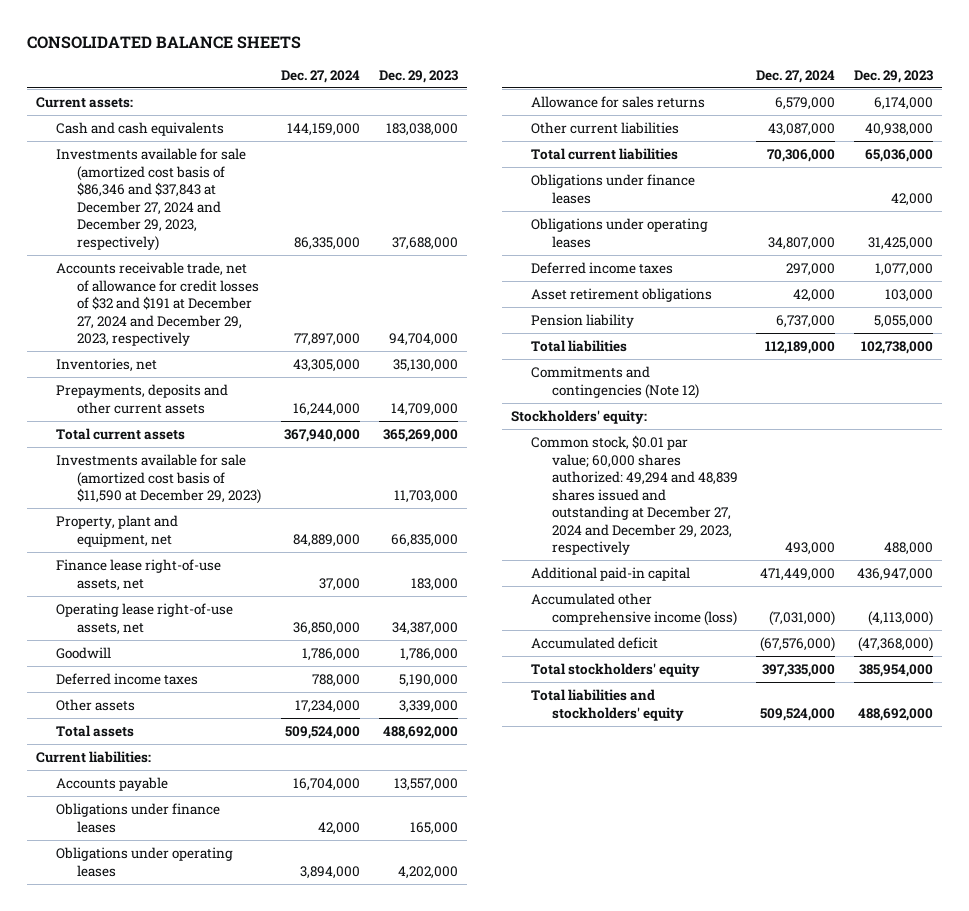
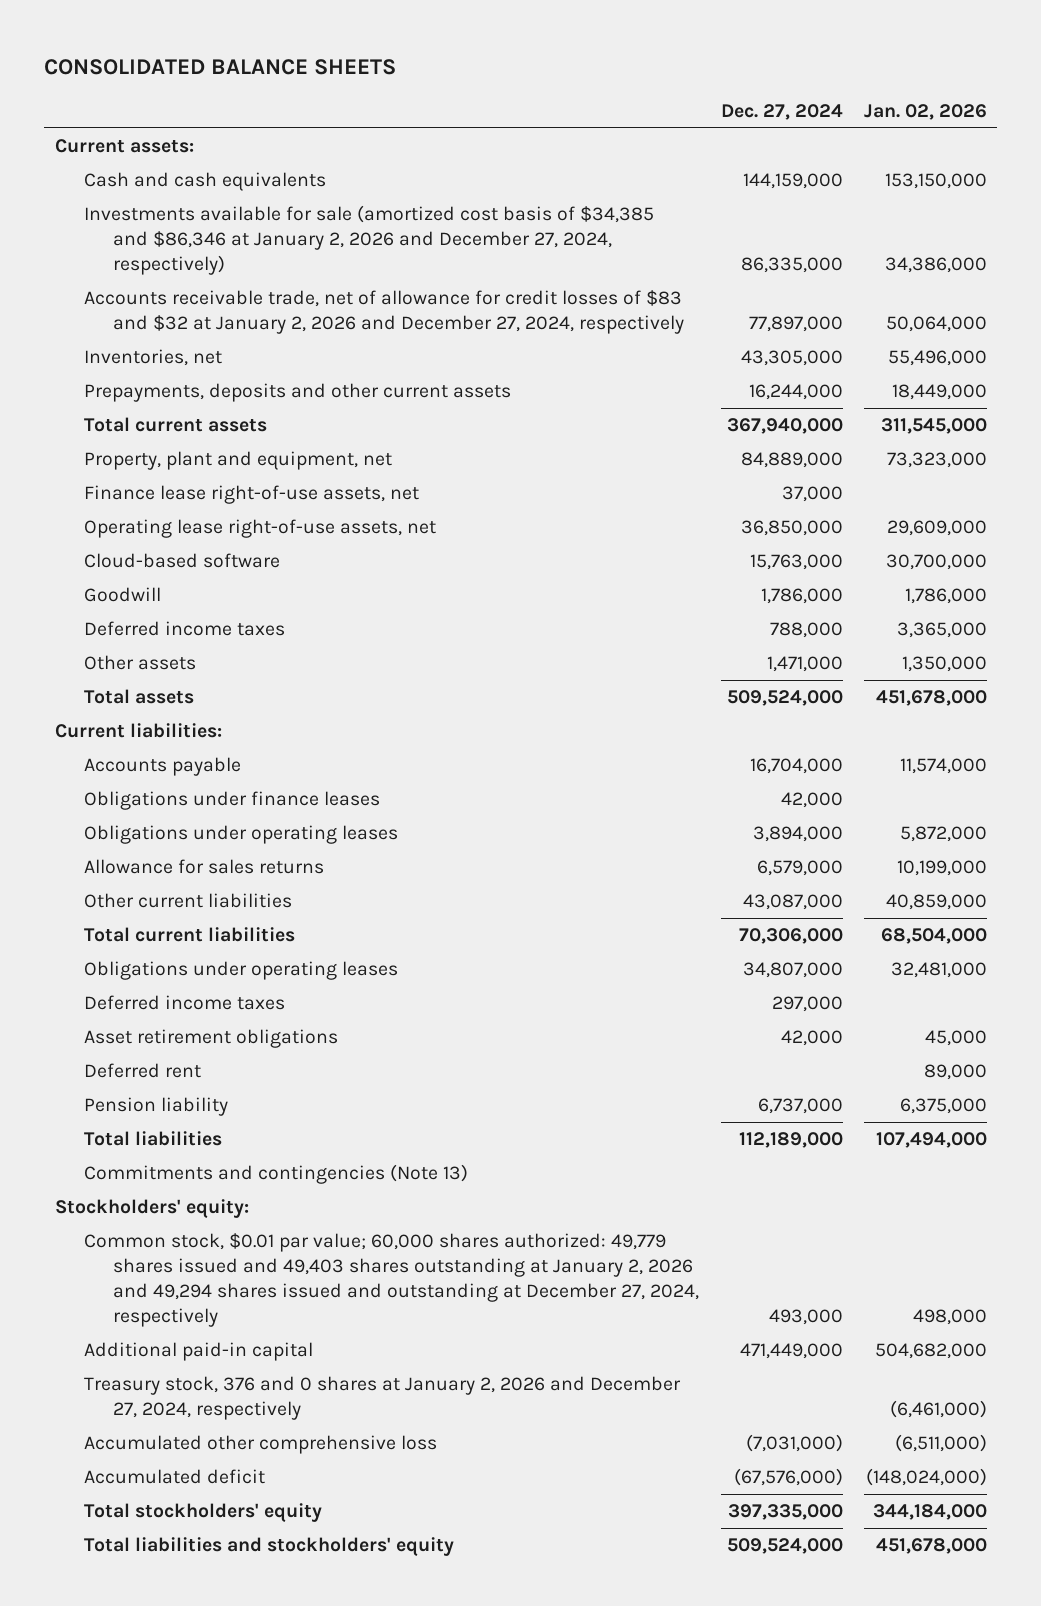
[378,69,458,83] Dec. 29, 2023 -> none
none -> [863,103,987,120] Jan. 02, 2026
[56,148,247,251] Investments available for sale (amortized cost basis of $86,346 and $37,843 at December 27, 2024 and December 29, 2023, respectively) -> [84,205,655,275] Investments available for sale (amortized cost basis of $34,385 and $86,346 at January 2, 2026 and December 27, 2024, respectively)
[56,262,259,347] Accounts receivable trade, net of allowance for credit losses of $32 and $191 at December 27, 2024 and December 29, 2023, respectively -> [84,290,685,335] Accounts receivable trade, net of allowance for credit losses of $83 and $32 at January 2, 2026 and December 27, 2024, respectively
[56,454,261,505] Investments available for sale (amortized cost basis of $11,590 at December 29, 2023) -> none
none -> [84,553,281,569] Cloud-based software
[295,700,361,714] 17,234,000 -> [766,656,843,673] 1,471,000
[531,174,696,204] Obligations under finance leases -> none
none -> [84,1063,202,1079] Deferred rent
[531,366,699,399] Commitments and contingencies (Note 12) -> [84,1164,469,1185] Commitments and contingencies (Note 13)
[531,435,738,556] Common stock, $0.01 par value; 60,000 shares authorized: 49,294 and 48,839 shares issued and outstanding at December 27, 2024 and December 29, 2023, respectively -> [84,1233,700,1327] Common stock, $0.01 par value; 60,000 shares authorized: 49,779 shares issued and 49,403 shares outstanding at January 2, 2026 and 49,294 shares issued and outstanding at December 27, 2024, respectively
none -> [84,1376,682,1421] Treasury stock, 376 and 0 shares at January 2, 2026 and December 27, 2024, respectively
[531,593,737,626] Accumulated other comprehensive income (loss) -> [84,1435,438,1455] Accumulated other comprehensive loss

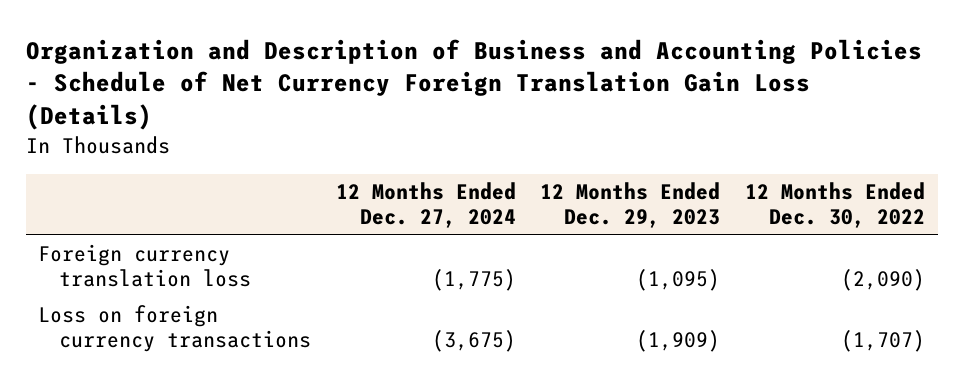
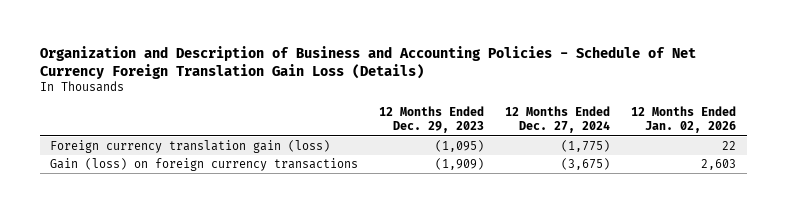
[745,182,926,228] 12 Months Ended Dec. 30, 2022 -> none
none -> [631,106,737,134] 12 Months Ended Jan. 02, 2026
[38,244,251,288] Foreign currency translation loss -> [50,140,331,154] Foreign currency translation gain (loss)
[38,305,311,353] Loss on foreign currency transactions -> [50,158,359,172] Gain (loss) on foreign currency transactions

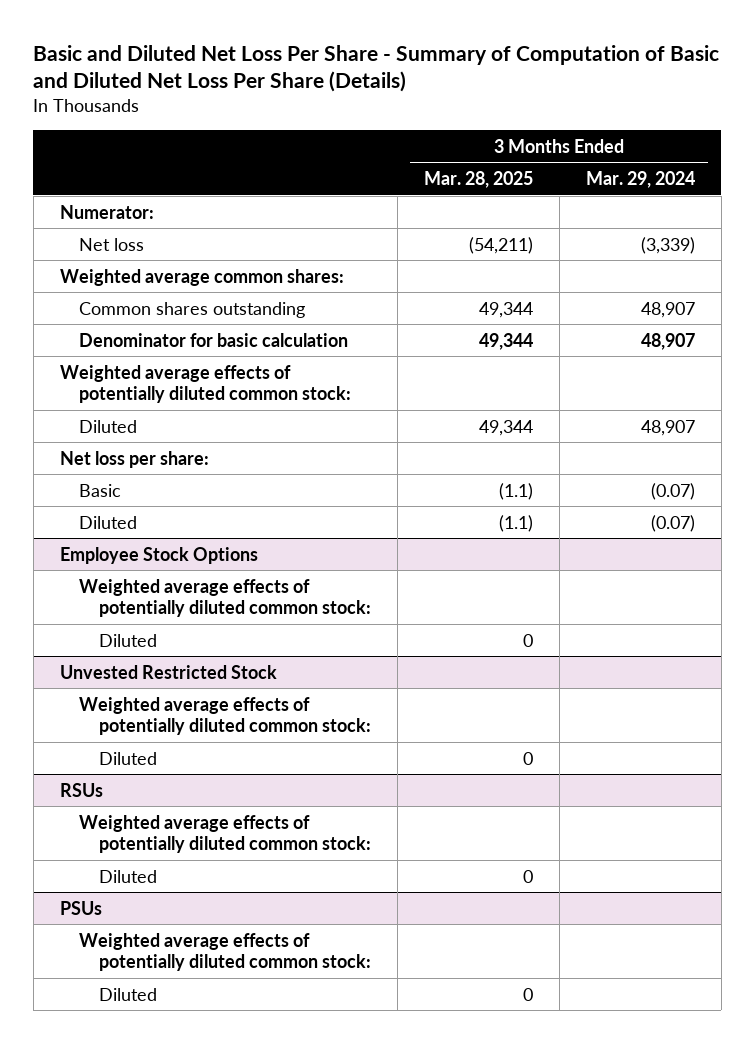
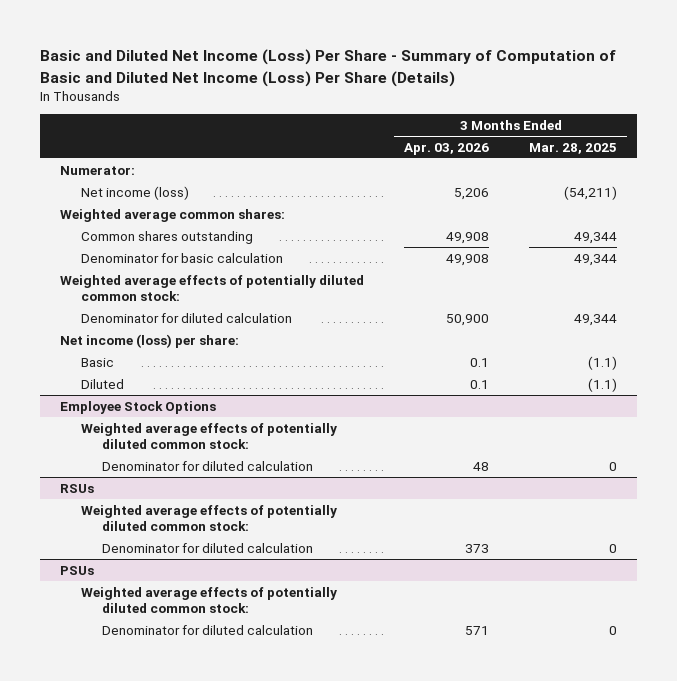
[33,44,720,93] Basic and Diluted Net Loss Per Share - Summary of Computation of Basic and Diluted Net Loss Per Share (Details) -> [40,49,617,87] Basic and Diluted Net Income (Loss) Per Share - Summary of Computation of Basic and Diluted Net Income (Loss) Per Share (Details)
[585,171,695,189] Mar. 29, 2024 -> none
none -> [404,142,490,155] Apr. 03, 2026
[79,237,145,251] Net loss -> [81,185,190,200] Net income (loss)
[79,419,138,433] Diluted -> [81,312,293,323] Denominator for diluted calculation
[59,450,209,468] Net loss per share: -> [60,333,240,348] Net income (loss) per share:
[59,664,277,679] Unvested Restricted Stock -> none
[79,696,371,736] Weighted average effects of potentially diluted common stock: -> none
[98,751,157,765] Diluted -> none
[98,633,157,647] Diluted -> [102,460,314,471] Denominator for diluted calculation
[98,869,157,883] Diluted -> [102,542,314,553] Denominator for diluted calculation
[98,987,157,1001] Diluted -> [102,624,314,635] Denominator for diluted calculation

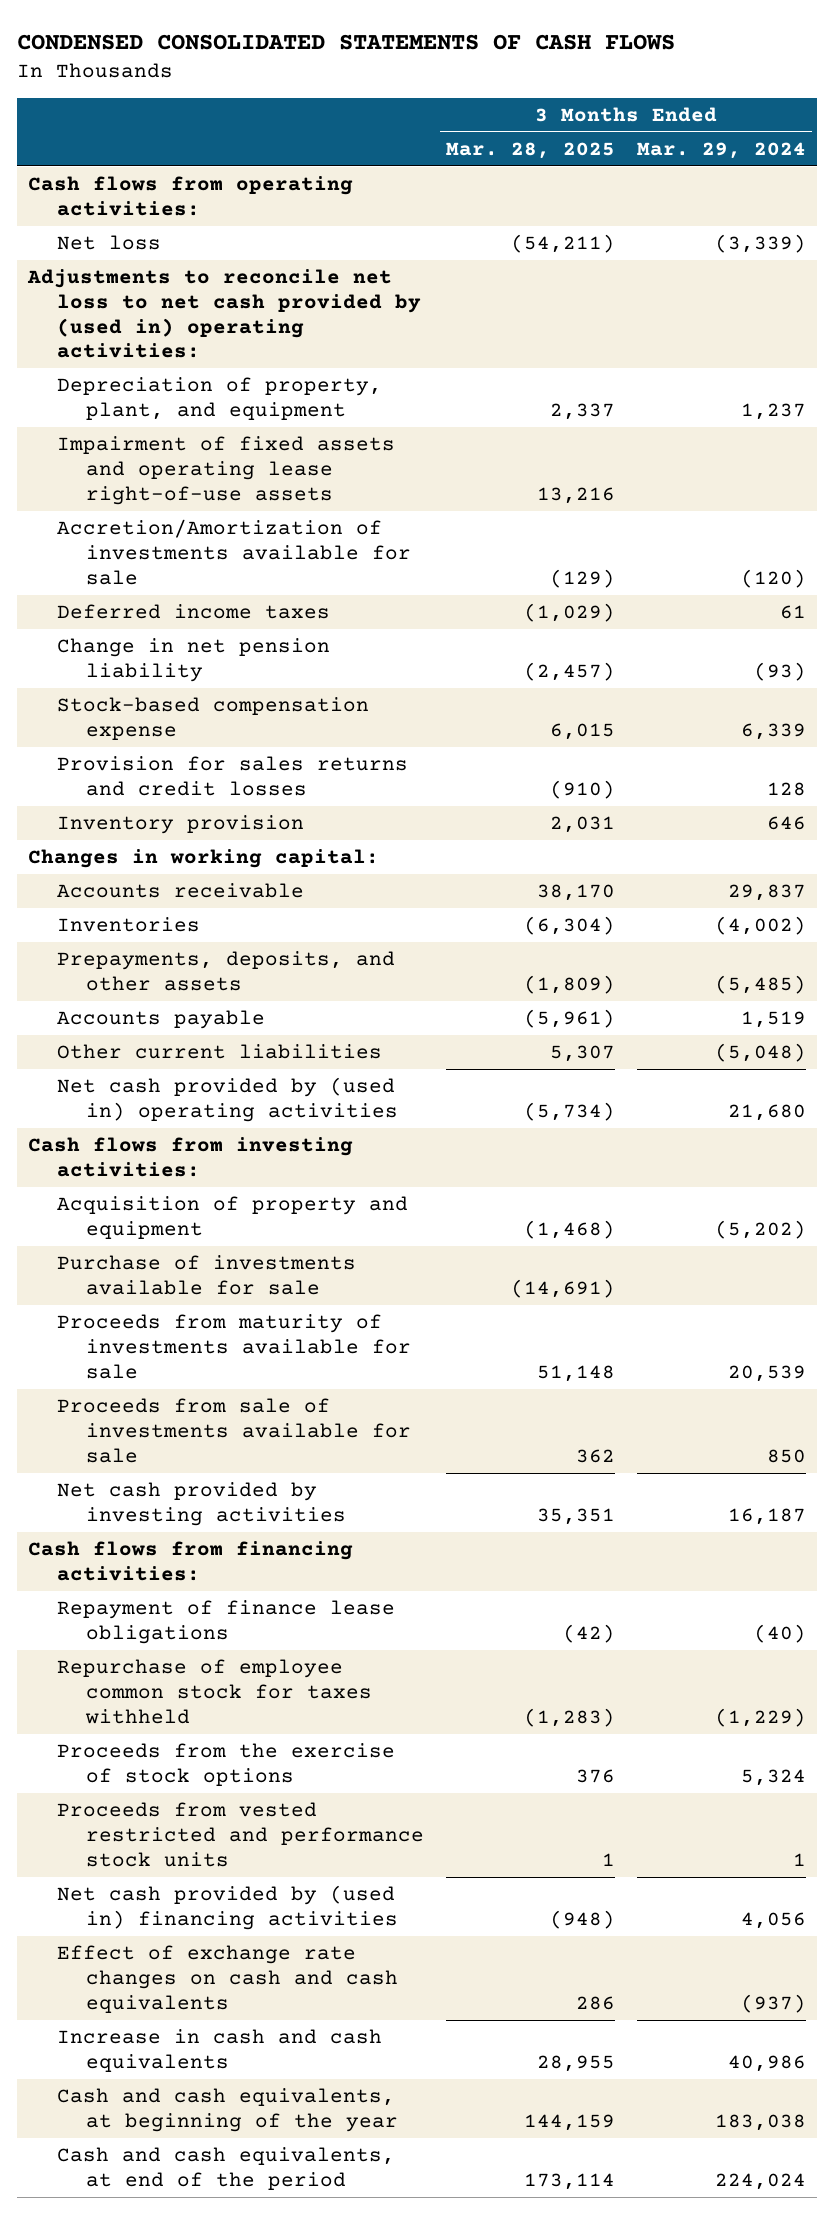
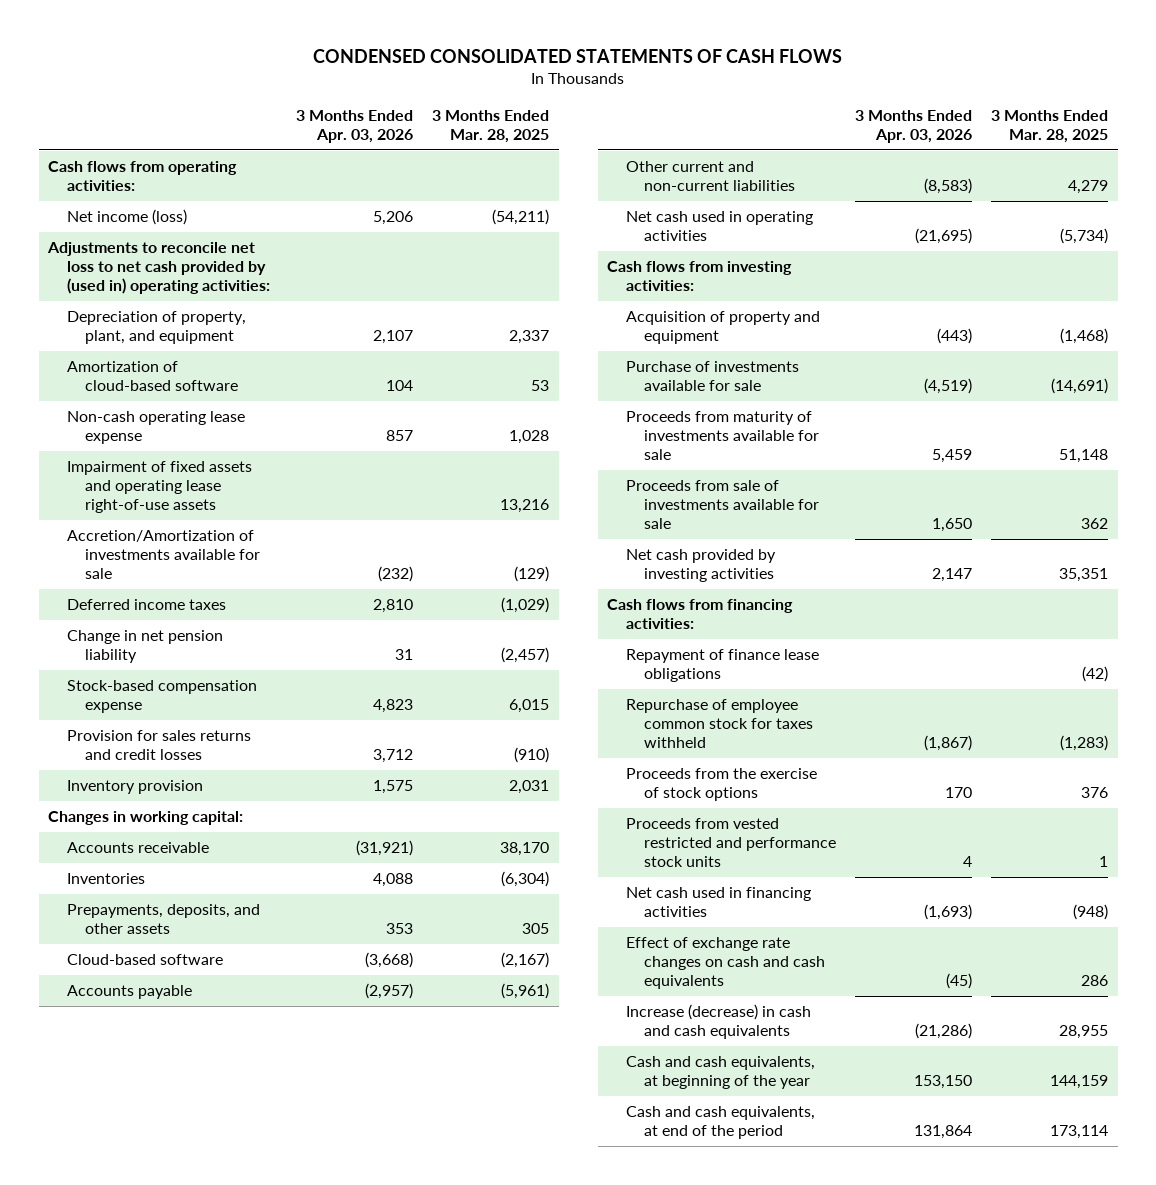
[637,141,807,159] Mar. 29, 2024 -> none
none -> [296,110,414,143] 3 Months Ended Apr. 03, 2026
[56,234,161,250] Net loss -> [66,209,187,226] Net income (loss)
none -> [66,361,239,391] Amortization of cloud-based software
none -> [66,411,245,444] Non-cash operating lease expense
[524,974,616,994] (1,809) -> [522,922,550,934] 305
none -> [66,954,223,966] Cloud-based software
[56,1043,382,1059] Other current liabilities -> [625,161,796,191] Other current and non-current liabilities
[550,1044,616,1062] 5,307 -> [1068,179,1109,194] 4,279
[56,1076,398,1122] Net cash provided by (used in) operating activities -> [625,211,813,241] Net cash used in operating activities
[56,1884,398,1930] Net cash provided by (used in) financing activities -> [625,887,811,917] Net cash used in financing activities
[56,2028,382,2072] Increase in cash and cash equivalents -> [625,1004,811,1039] Increase (decrease) in cash and cash equivalents

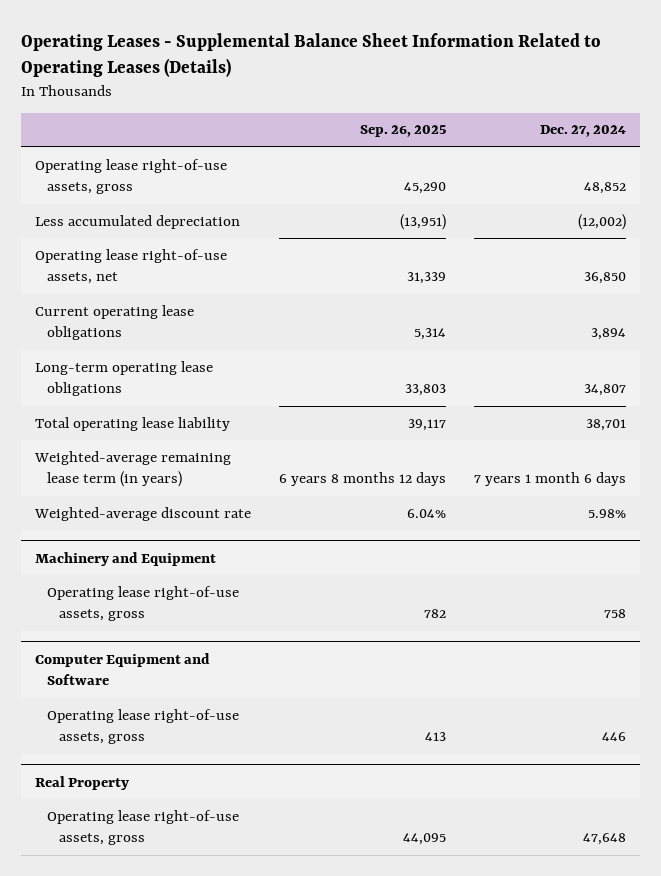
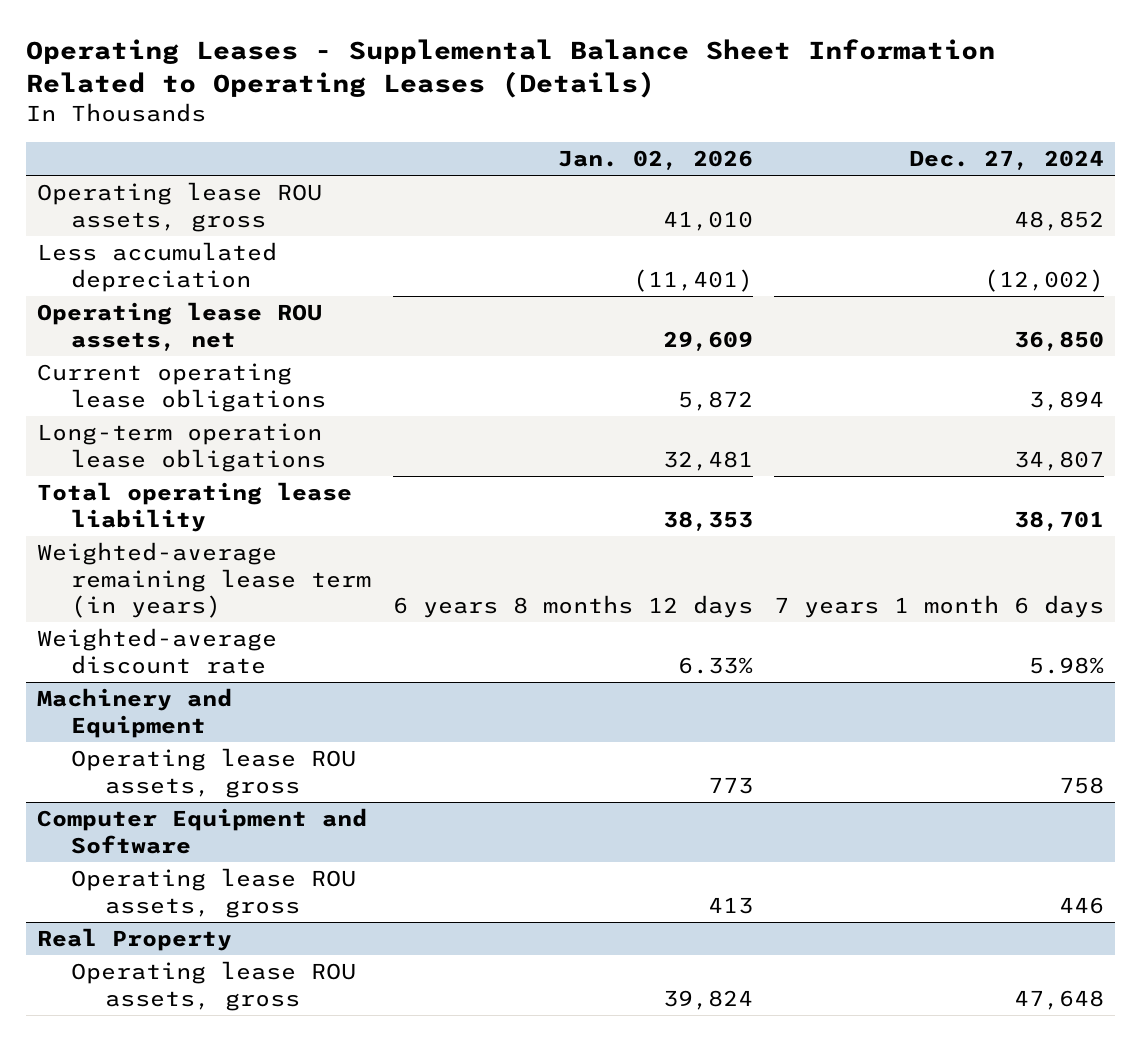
[359,125,446,138] Sep. 26, 2025 -> none
none -> [557,150,753,171] Jan. 02, 2026
[34,158,227,195] Operating lease right-of-use assets, gross -> [36,181,322,232] Operating lease ROU assets, gross
[34,248,227,285] Operating lease right-of-use assets, net -> [36,301,322,351] Operating lease ROU assets, net
[34,360,213,397] Long-term operating lease obligations -> [36,422,326,472] Long-term operation lease obligations
[47,585,240,622] Operating lease right-of-use assets, gross -> [70,747,356,798] Operating lease ROU assets, gross
[47,708,240,745] Operating lease right-of-use assets, gross -> [70,867,356,918] Operating lease ROU assets, gross
[47,809,240,846] Operating lease right-of-use assets, gross -> [70,960,356,1011] Operating lease ROU assets, gross

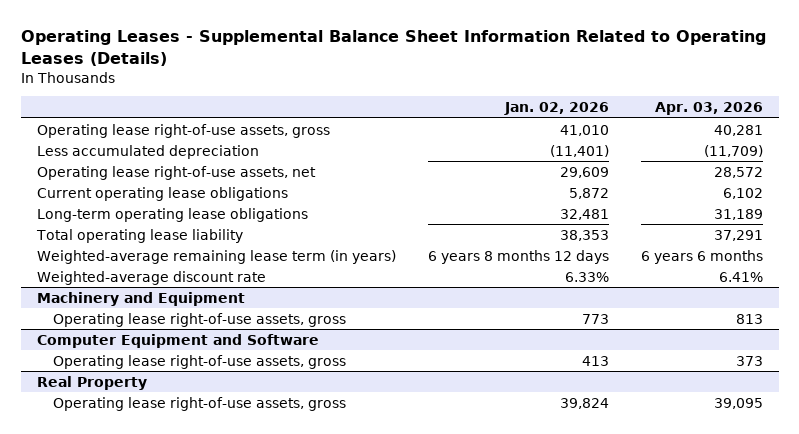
[909,150,1105,171] Dec. 27, 2024 -> none
none -> [654,102,763,116] Apr. 03, 2026
[36,181,322,232] Operating lease ROU assets, gross -> [36,123,330,138] Operating lease right-of-use assets, gross
[36,301,322,351] Operating lease ROU assets, net -> [36,165,316,180] Operating lease right-of-use assets, net
[36,422,326,472] Long-term operation lease obligations -> [36,207,308,222] Long-term operating lease obligations
[70,747,356,798] Operating lease ROU assets, gross -> [52,312,346,327] Operating lease right-of-use assets, gross
[70,867,356,918] Operating lease ROU assets, gross -> [52,354,346,369] Operating lease right-of-use assets, gross
[70,960,356,1011] Operating lease ROU assets, gross -> [52,396,346,411] Operating lease right-of-use assets, gross

